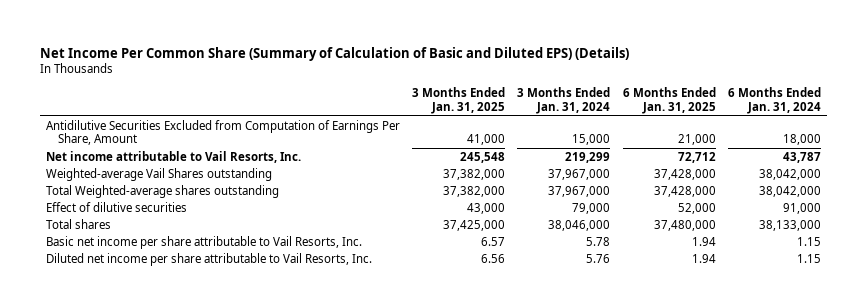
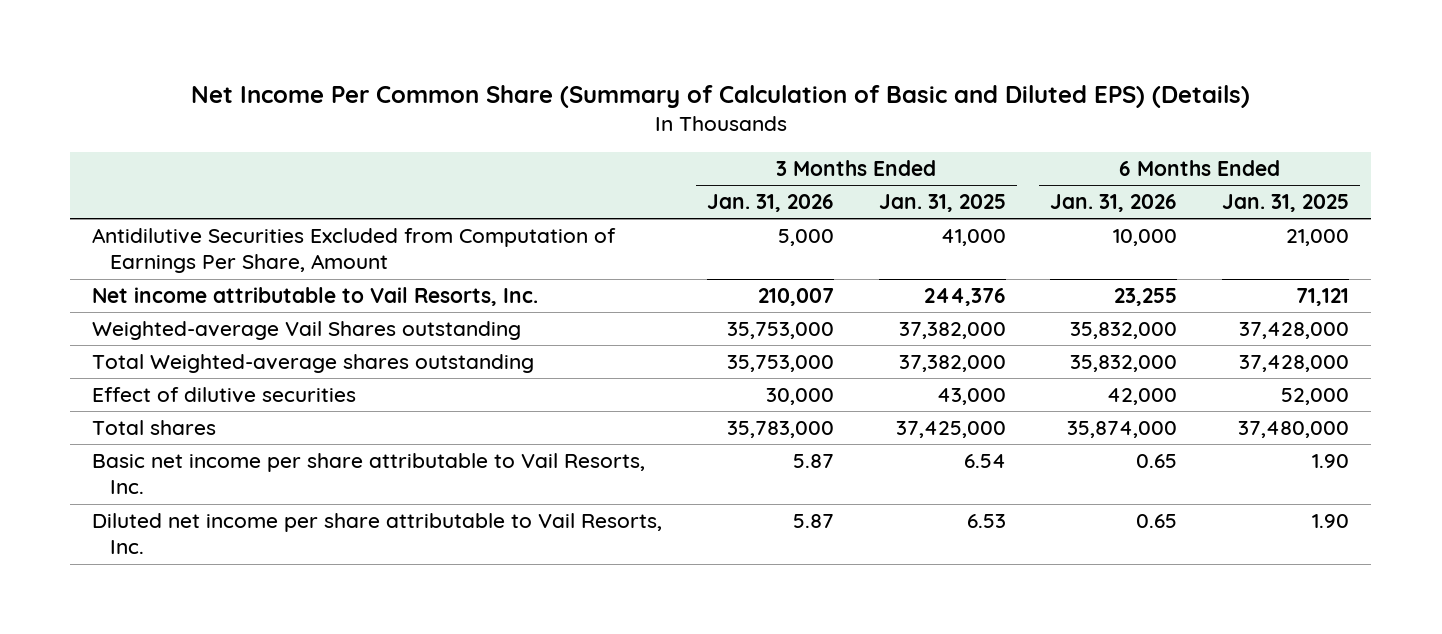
[517,87,611,115] 3 Months Ended Jan. 31, 2024 -> none
[727,87,821,115] 6 Months Ended Jan. 31, 2024 -> none
none -> [707,194,835,213] Jan. 31, 2026
none -> [1050,194,1178,213] Jan. 31, 2026
[460,151,506,163] 245,548 -> [923,288,1006,307] 244,376
[677,151,716,163] 72,712 -> [1296,288,1350,307] 71,121
[481,236,506,246] 6.57 -> [963,454,1006,469] 6.54
[691,236,716,246] 1.94 -> [1312,454,1350,469] 1.90
[481,253,506,263] 6.56 -> [966,514,1006,529] 6.53
[691,253,716,263] 1.94 -> [1312,514,1350,529] 1.90

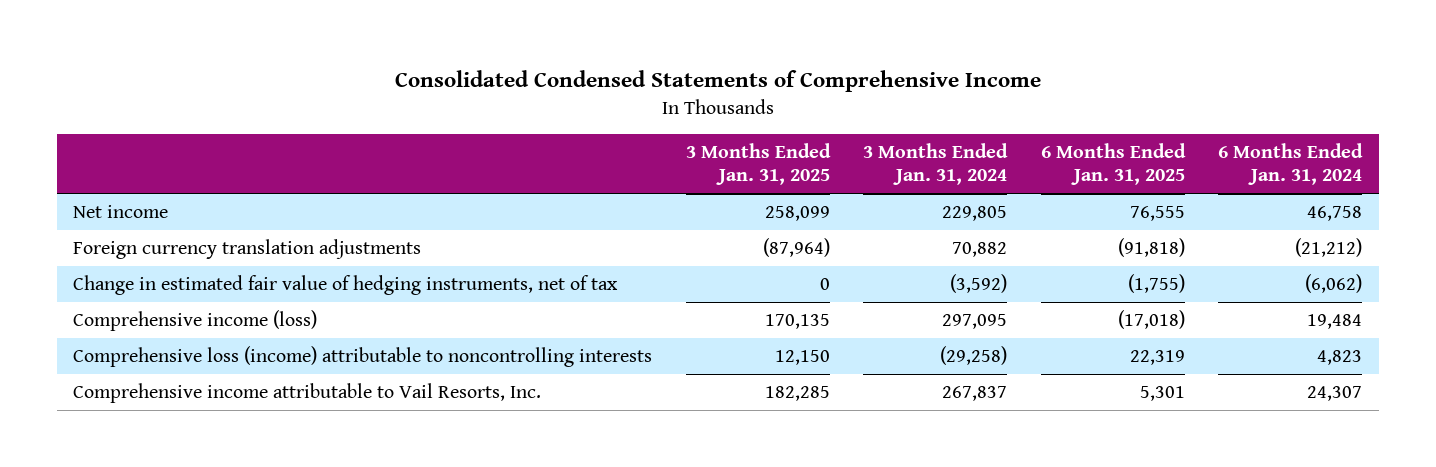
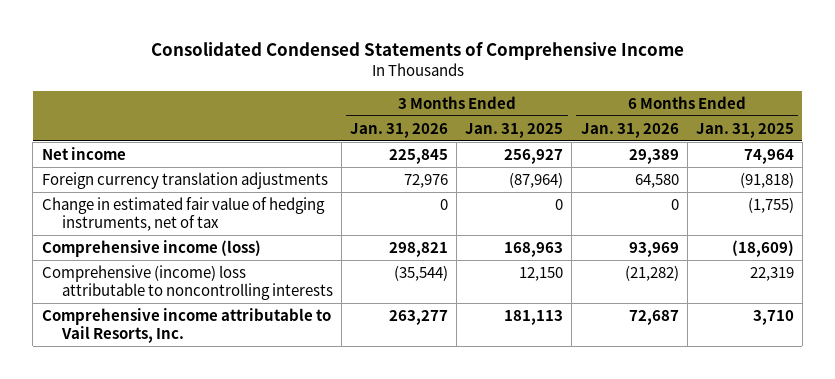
[863,142,1009,186] 3 Months Ended Jan. 31, 2024 -> none
[1218,142,1364,186] 6 Months Ended Jan. 31, 2024 -> none
none -> [350,122,449,138] Jan. 31, 2026
none -> [580,122,679,138] Jan. 31, 2026
[764,206,830,222] 258,099 -> [504,148,564,164] 256,927
[1129,206,1185,222] 76,555 -> [743,148,794,164] 74,964
[764,314,830,330] 170,135 -> [504,241,564,257] 168,963
[1117,310,1185,330] (17,018) -> [731,239,794,257] (18,609)
[73,346,653,368] Comprehensive loss (income) attributable to noncontrolling interests -> [41,264,333,300] Comprehensive (income) loss attributable to noncontrolling interests
[764,386,830,402] 182,285 -> [504,309,564,325] 181,113
[1139,386,1185,402] 5,301 -> [752,309,794,325] 3,710

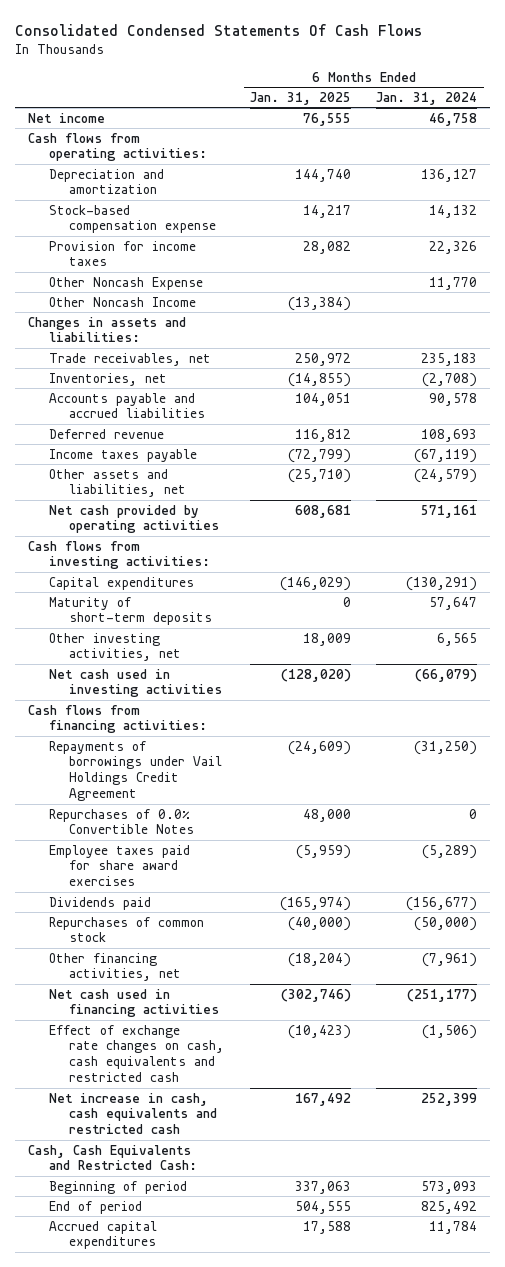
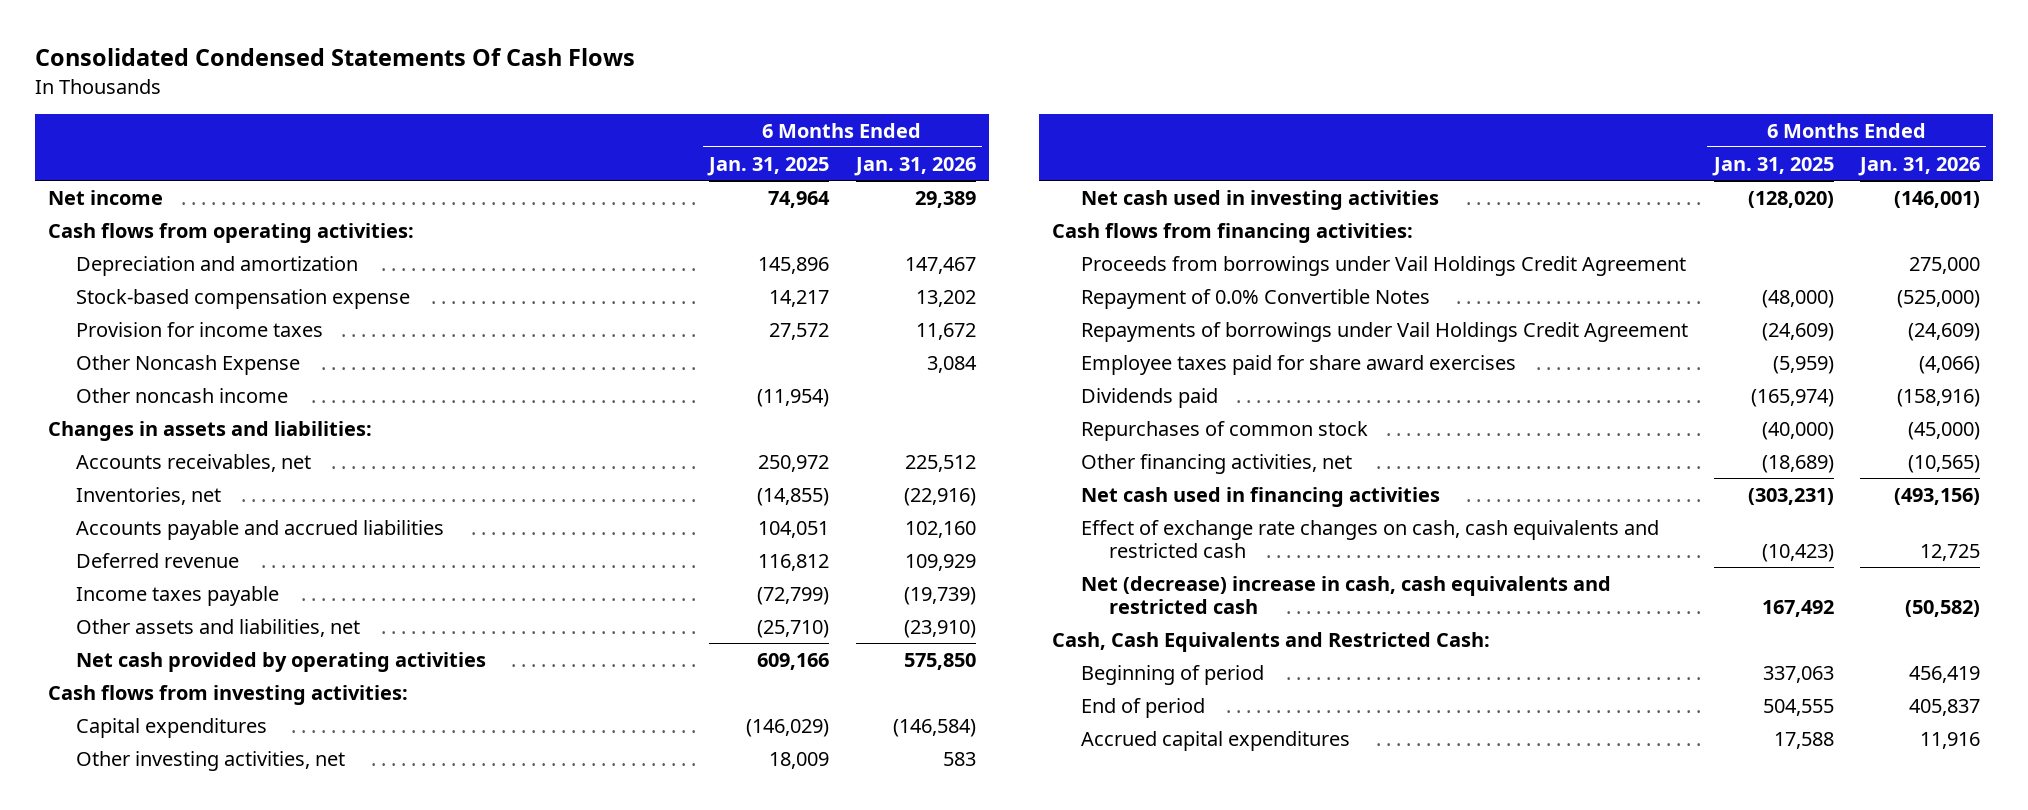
[376,91,478,105] Jan. 31, 2024 -> none
none -> [853,156,976,176] Jan. 31, 2026
[302,112,351,126] 76,555 -> [768,190,831,208] 74,964
[294,168,351,182] 144,740 -> [758,256,830,274] 145,896
[302,240,351,254] 28,082 -> [769,322,830,340] 27,572
[48,296,196,307] Other Noncash Income -> [76,387,289,403] Other noncash income
[287,296,351,311] (13,384) -> [757,388,830,407] (11,954)
[48,352,211,366] Trade receivables, net -> [76,453,312,472] Accounts receivables, net
[294,504,351,518] 608,681 -> [757,652,830,670] 609,166
[48,596,213,626] Maturity of short-term deposits -> none
none -> [1080,255,1686,276] Proceeds from borrowings under Vail Holdings Credit Agreement
none -> [1080,288,1430,309] Repayment of 0.0% Convertible Notes
[48,808,195,835] Repurchases of 0.0% Convertible Notes -> none
[287,952,351,967] (18,204) -> [1761,454,1834,473] (18,689)
[280,988,351,1002] (302,746) -> [1747,487,1834,505] (303,231)
[48,1092,218,1135] Net increase in cash, cash equivalents and restricted cash -> [1080,575,1611,615] Net (decrease) increase in cash, cash equivalents and restricted cash

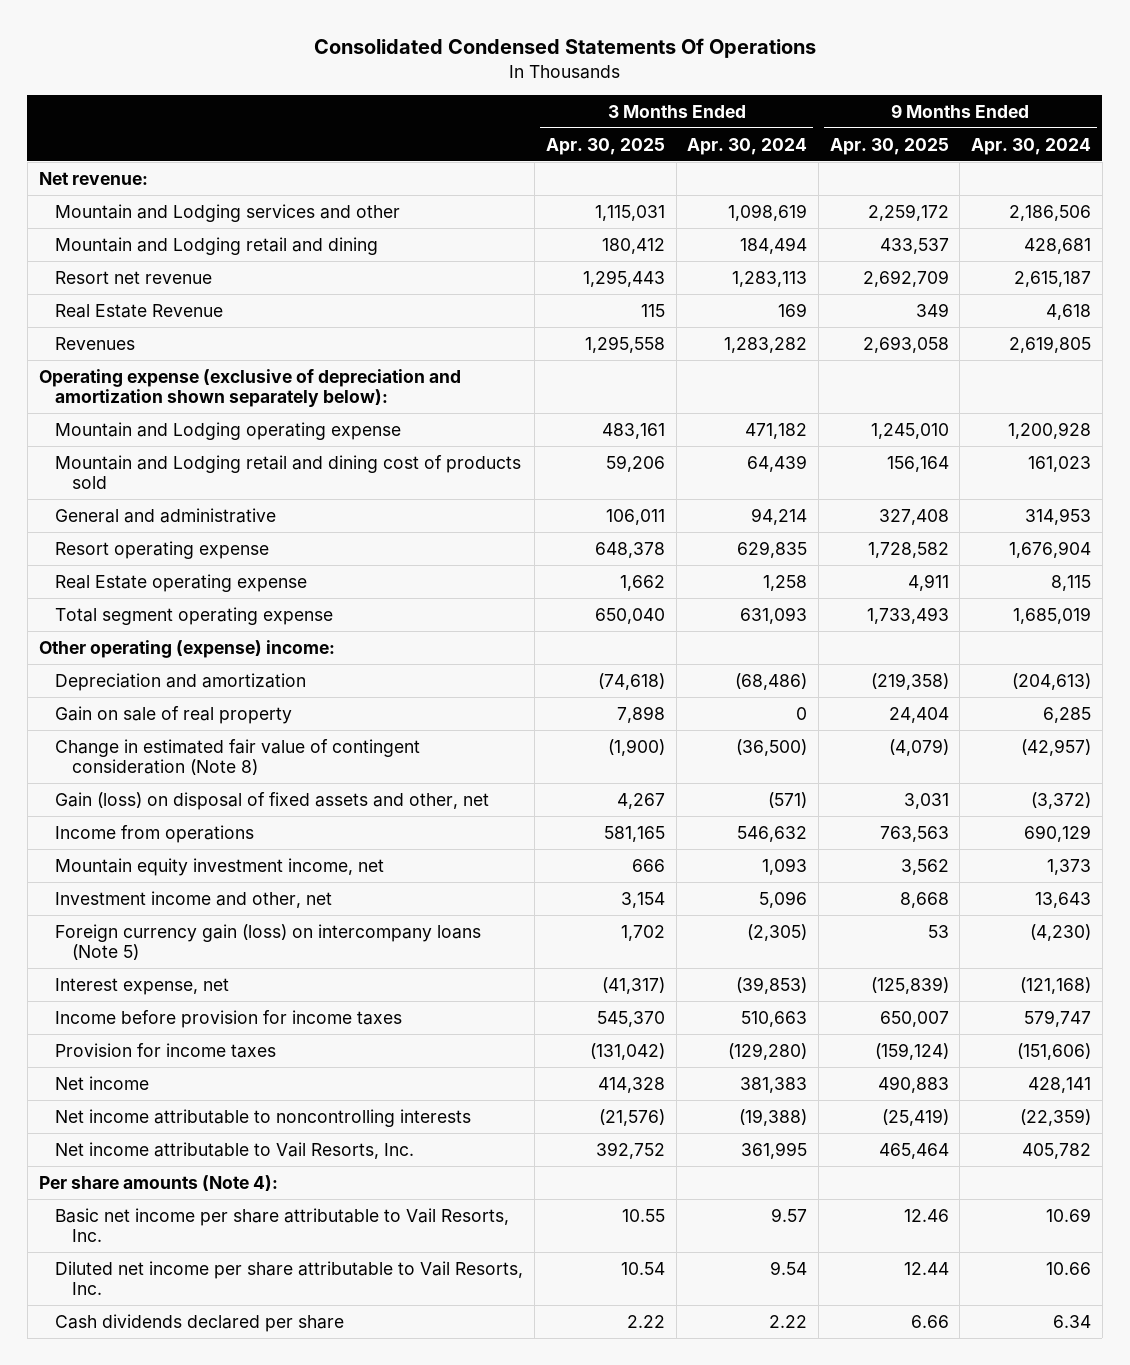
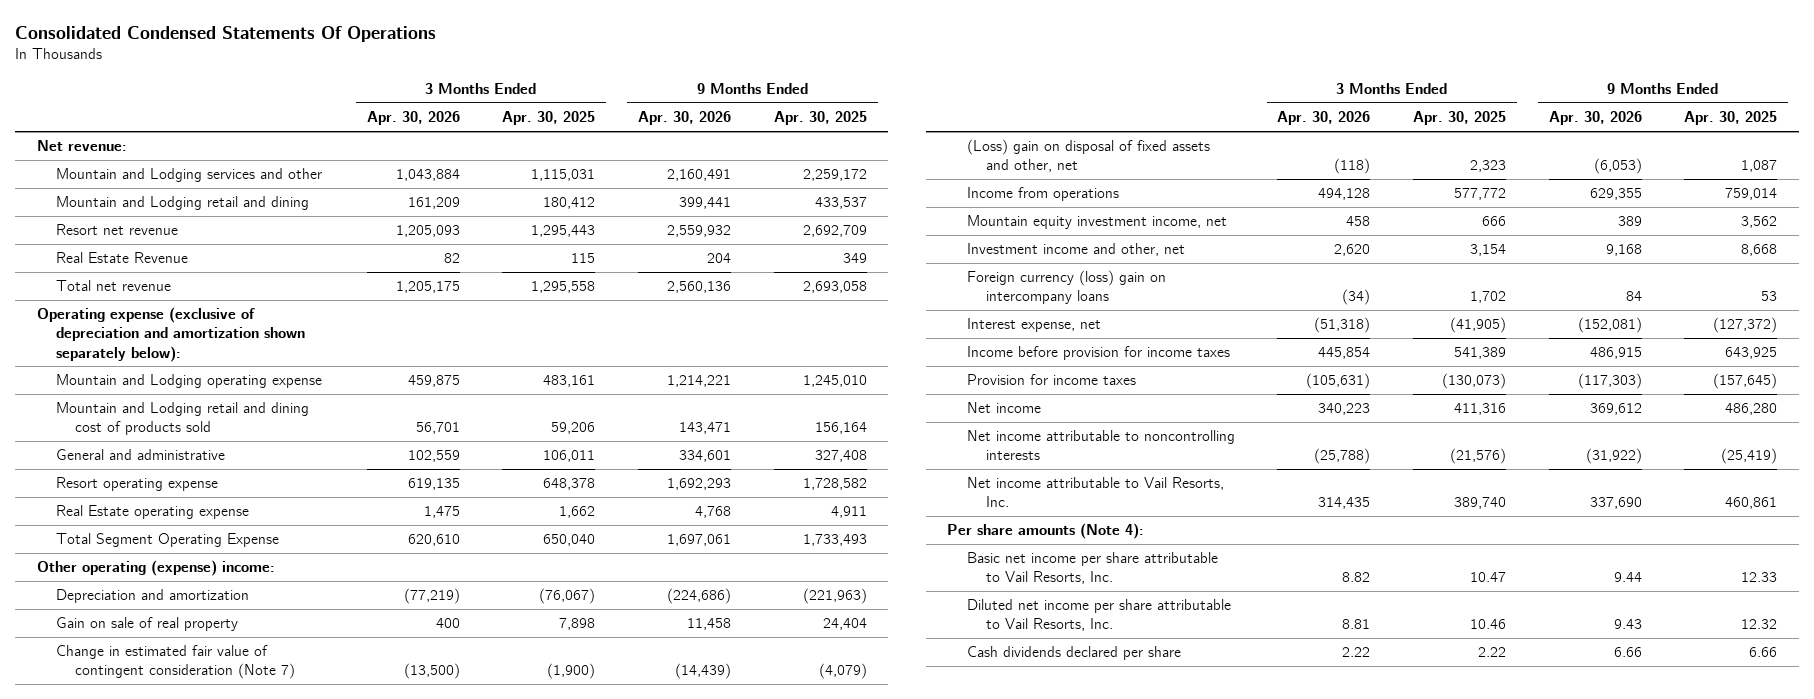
[687,137,808,155] Apr. 30, 2024 -> none
[971,137,1092,155] Apr. 30, 2024 -> none
none -> [366,111,460,126] Apr. 30, 2026
none -> [638,111,732,126] Apr. 30, 2026
[55,336,136,350] Revenues -> [56,280,172,292] Total net revenue
[55,606,334,625] Total segment operating expense -> [56,533,280,548] Total Segment Operating Expense
[597,672,665,690] (74,618) -> [539,588,596,605] (76,067)
[870,672,949,690] (219,358) -> [802,588,867,605] (221,963)
[55,738,421,775] Change in estimated fair value of contingent consideration (Note 8) -> [56,645,296,680] Change in estimated fair value of contingent consideration (Note 7)
[55,791,490,810] Gain (loss) on disposal of fixed assets and other, net -> [966,139,1210,173] (Loss) gain on disposal of fixed assets and other, net
[616,792,665,809] 4,267 -> [1470,160,1507,173] 2,323
[903,792,949,809] 3,031 -> [1741,160,1778,173] 1,087
[603,825,665,842] 581,165 -> [1454,188,1507,201] 577,772
[879,825,949,842] 763,563 -> [1725,188,1778,201] 759,014
[55,923,482,960] Foreign currency gain (loss) on intercompany loans (Note 5) -> [966,270,1166,305] Foreign currency (loss) gain on intercompany loans
[601,976,665,994] (41,317) -> [1450,317,1507,334] (41,905)
[870,976,949,994] (125,839) -> [1713,317,1778,334] (127,372)
[596,1010,665,1027] 545,370 -> [1454,347,1507,360] 541,389
[879,1010,949,1027] 650,007 -> [1725,347,1778,360] 643,925
[589,1042,665,1060] (131,042) -> [1442,373,1507,390] (130,073)
[874,1042,949,1060] (159,124) -> [1713,373,1778,390] (157,645)
[597,1076,665,1093] 414,328 -> [1454,403,1507,416] 411,316
[877,1075,949,1093] 490,883 -> [1725,403,1778,416] 486,280
[595,1141,665,1159] 392,752 -> [1454,497,1507,510] 389,740
[878,1142,949,1159] 465,464 -> [1725,497,1778,510] 460,861
[621,1208,665,1222] 10.55 -> [1470,572,1507,583] 10.47
[903,1208,949,1222] 12.46 -> [1741,572,1778,583] 12.33
[620,1261,665,1275] 10.54 -> [1470,619,1507,630] 10.46
[903,1261,949,1275] 12.44 -> [1741,619,1778,630] 12.32

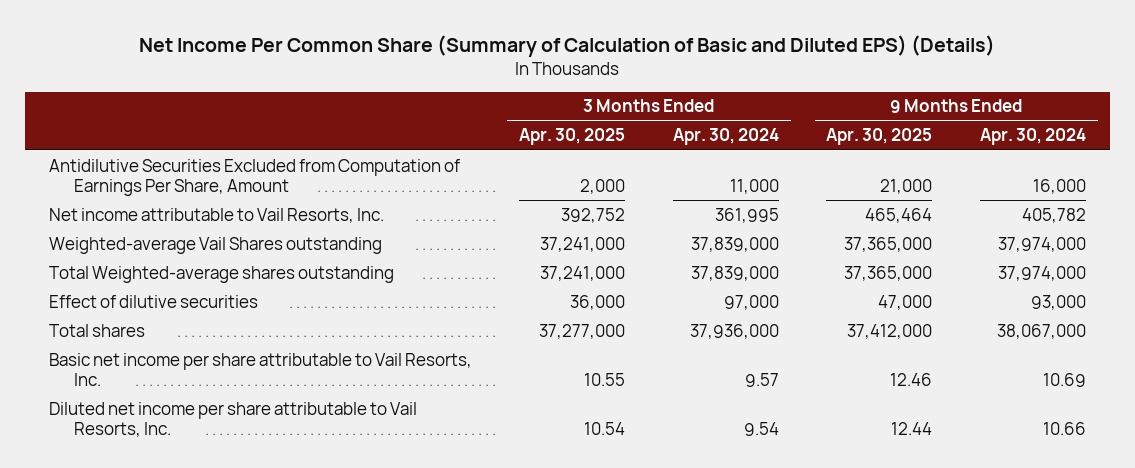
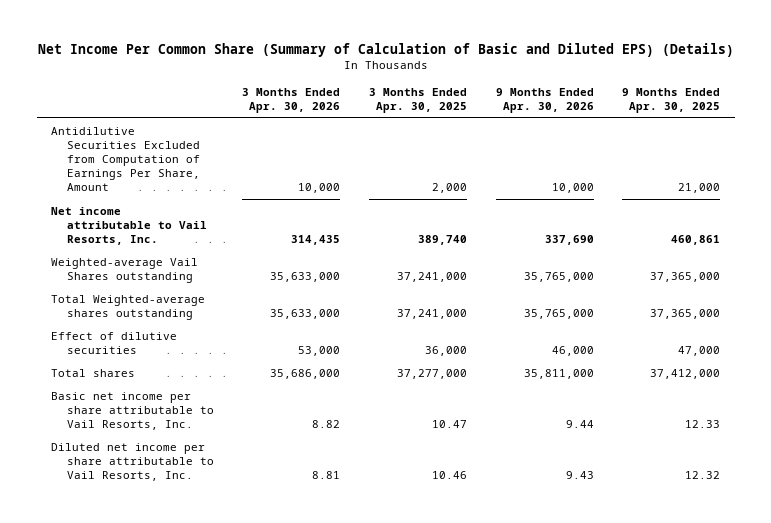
[672,128,779,146] Apr. 30, 2024 -> none
[979,128,1086,146] Apr. 30, 2024 -> none
none -> [242,88,341,114] 3 Months Ended Apr. 30, 2026
none -> [495,88,594,114] 9 Months Ended Apr. 30, 2026
[561,207,626,223] 392,752 -> [418,234,468,245] 389,740
[865,207,933,223] 465,464 -> [671,234,721,245] 460,861
[584,373,626,387] 10.55 -> [432,419,468,428] 10.47
[890,373,933,387] 12.46 -> [685,419,721,428] 12.33
[584,422,626,436] 10.54 -> [432,470,468,479] 10.46
[891,422,933,436] 12.44 -> [685,470,721,479] 12.32

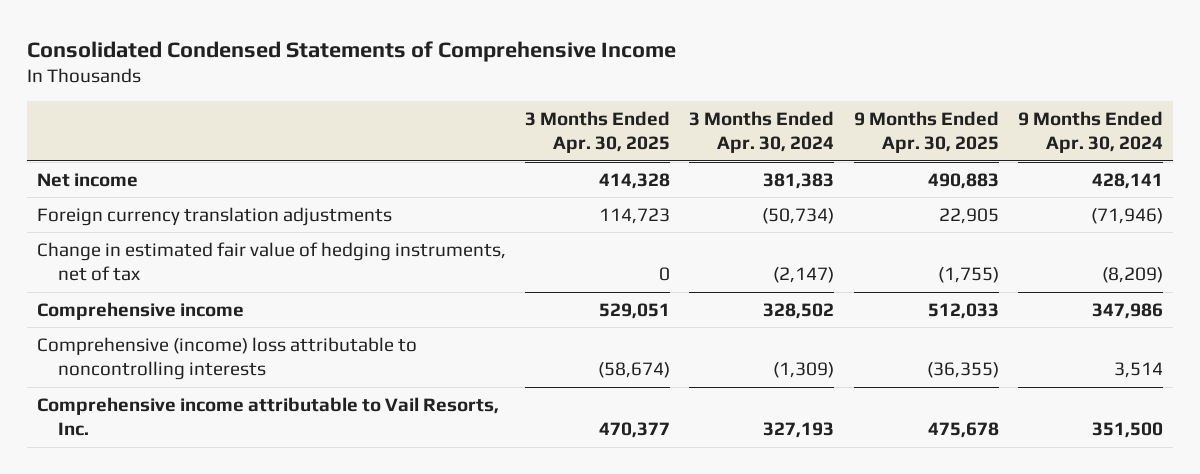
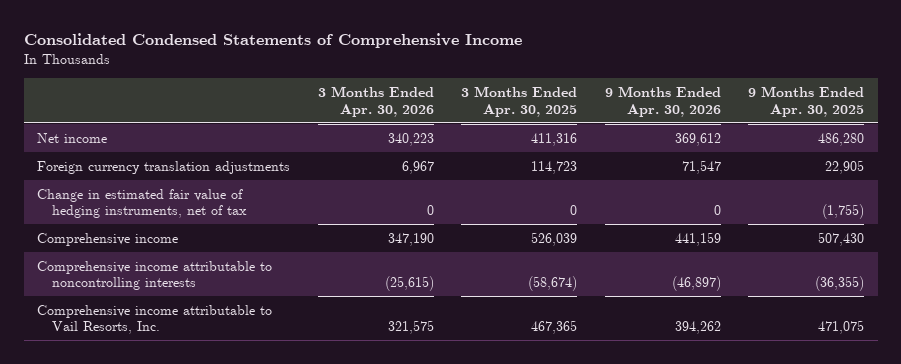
[689,111,835,154] 3 Months Ended Apr. 30, 2024 -> none
[1018,111,1164,154] 9 Months Ended Apr. 30, 2024 -> none
none -> [317,86,434,117] 3 Months Ended Apr. 30, 2026
none -> [604,86,721,117] 9 Months Ended Apr. 30, 2026
[599,172,671,189] 414,328 -> [531,132,578,146] 411,316
[927,172,999,189] 490,883 -> [817,132,864,146] 486,280
[599,302,671,319] 529,051 -> [531,231,578,246] 526,039
[927,302,999,319] 512,033 -> [817,231,864,246] 507,430
[36,336,417,381] Comprehensive (income) loss attributable to noncontrolling interests -> [37,260,273,291] Comprehensive income attributable to noncontrolling interests
[599,422,671,439] 470,377 -> [531,320,578,335] 467,365
[927,422,999,439] 475,678 -> [817,320,864,335] 471,075

